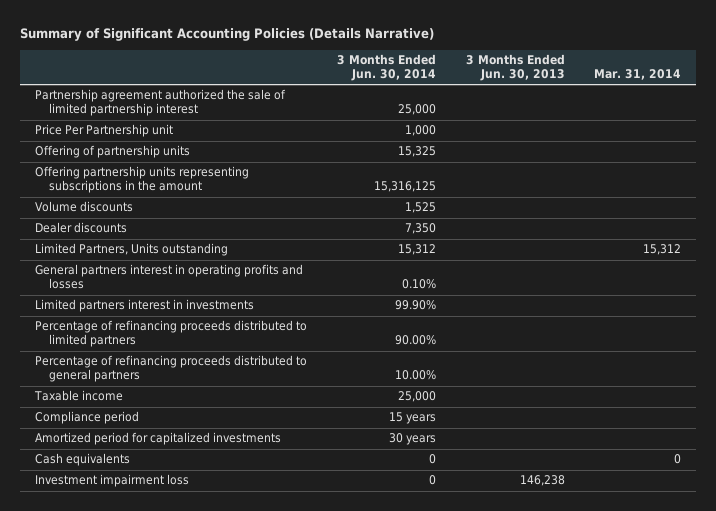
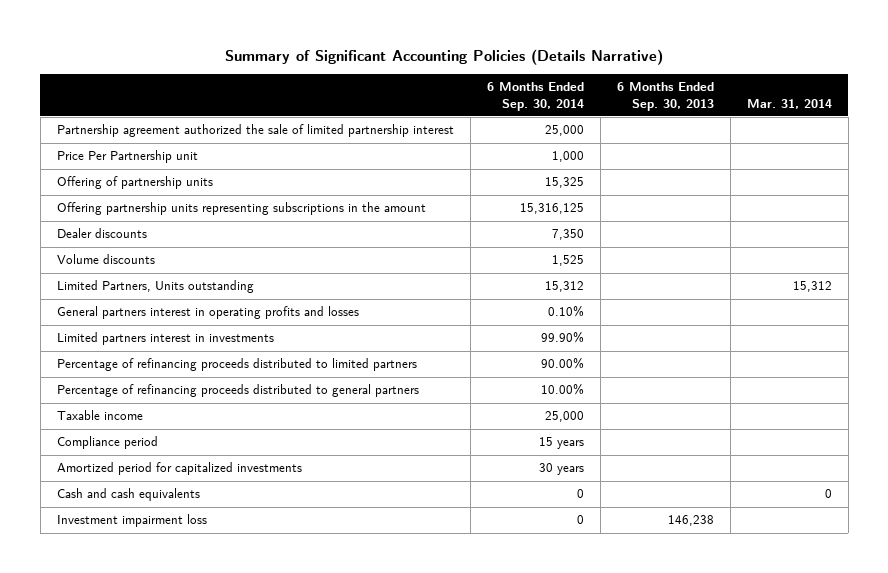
[336,54,436,82] 3 Months Ended Jun. 30, 2014 -> none
[465,54,565,82] 3 Months Ended Jun. 30, 2013 -> none
none -> [486,82,584,111] 6 Months Ended Sep. 30, 2014
none -> [616,82,714,111] 6 Months Ended Sep. 30, 2013
[35,201,134,213] Volume discounts -> [56,254,155,265] Volume discounts
[35,453,131,467] Cash equivalents -> [56,488,200,502] Cash and cash equivalents

